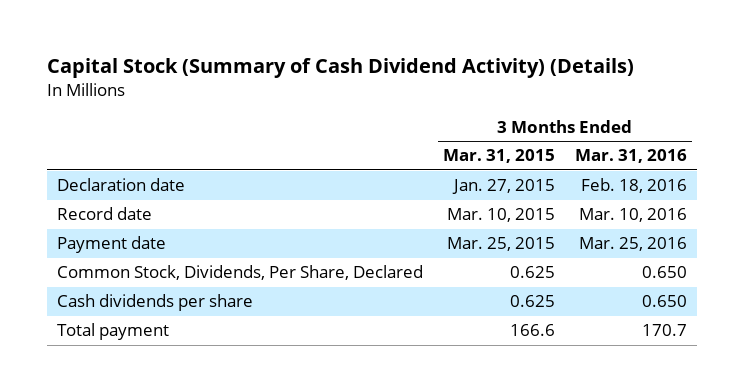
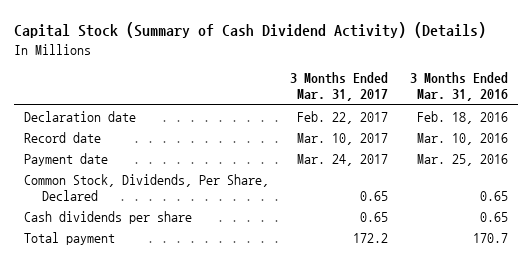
[443,149,556,164] Mar. 31, 2015 -> none
none -> [290,72,389,102] 3 Months Ended Mar. 31, 2017
[642,266,688,279] 0.650 -> [479,190,508,201] 0.65
[642,295,688,308] 0.650 -> [479,211,508,222] 0.65

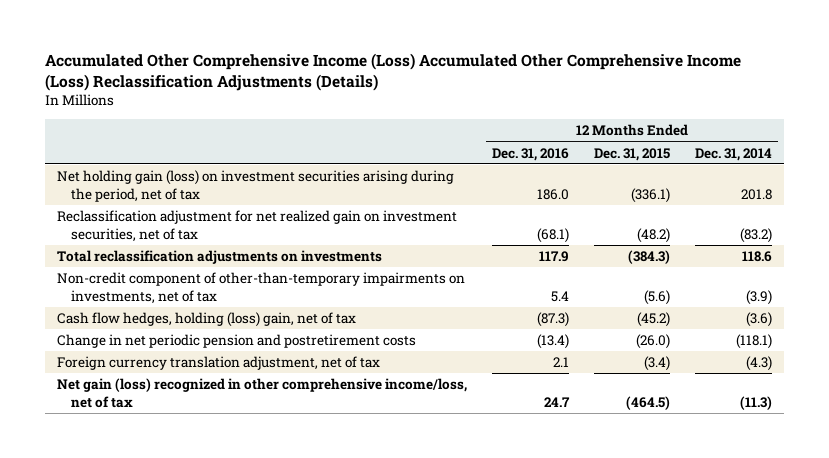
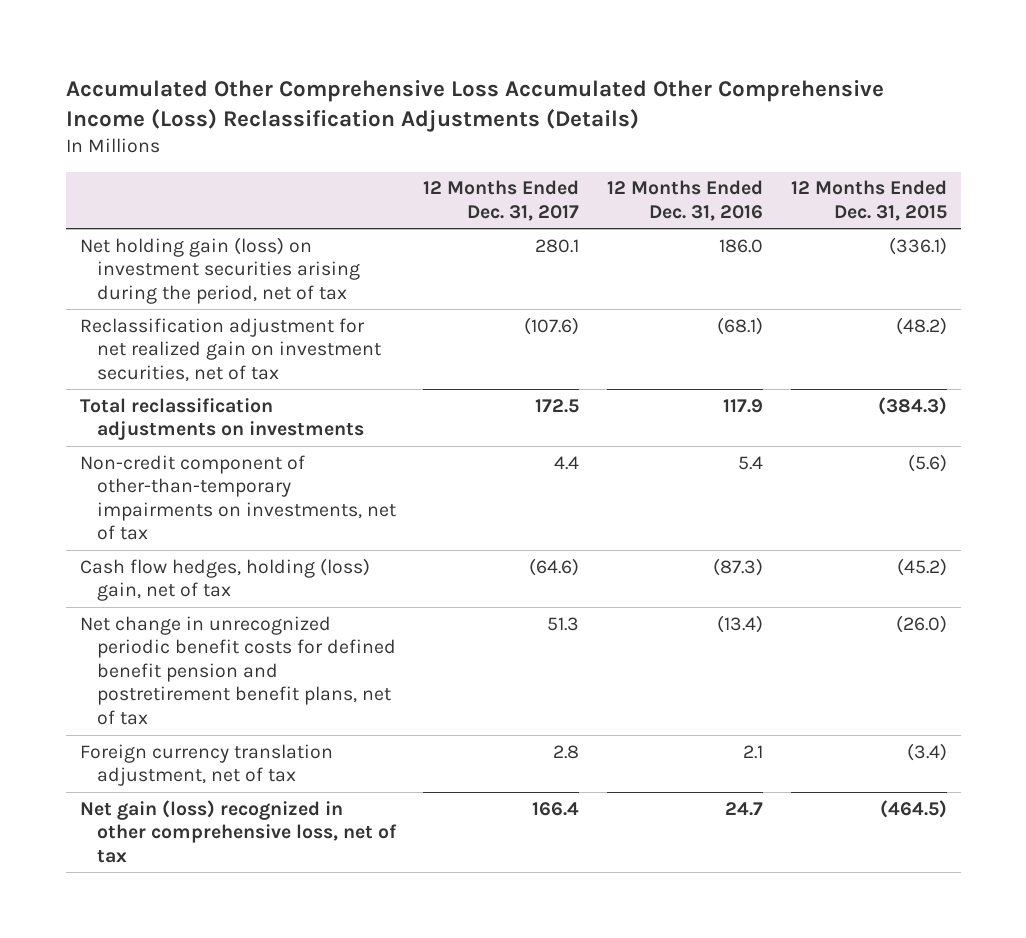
[44,52,741,92] Accumulated Other Comprehensive Income (Loss) Accumulated Other Comprehensive Income (Loss) Reclassification Adjustments (Details) -> [65,79,884,133] Accumulated Other Comprehensive Loss Accumulated Other Comprehensive Income (Loss) Reclassification Adjustments (Details)
[694,147,772,161] Dec. 31, 2014 -> none
none -> [423,180,580,221] 12 Months Ended Dec. 31, 2017
[57,334,417,349] Change in net periodic pension and postretirement costs -> [79,615,396,726] Net change in unrecognized periodic benefit costs for defined benefit pension and postretirement benefit plans, net of tax
[57,378,468,408] Net gain (loss) recognized in other comprehensive income/loss, net of tax -> [79,799,397,863] Net gain (loss) recognized in other comprehensive loss, net of tax

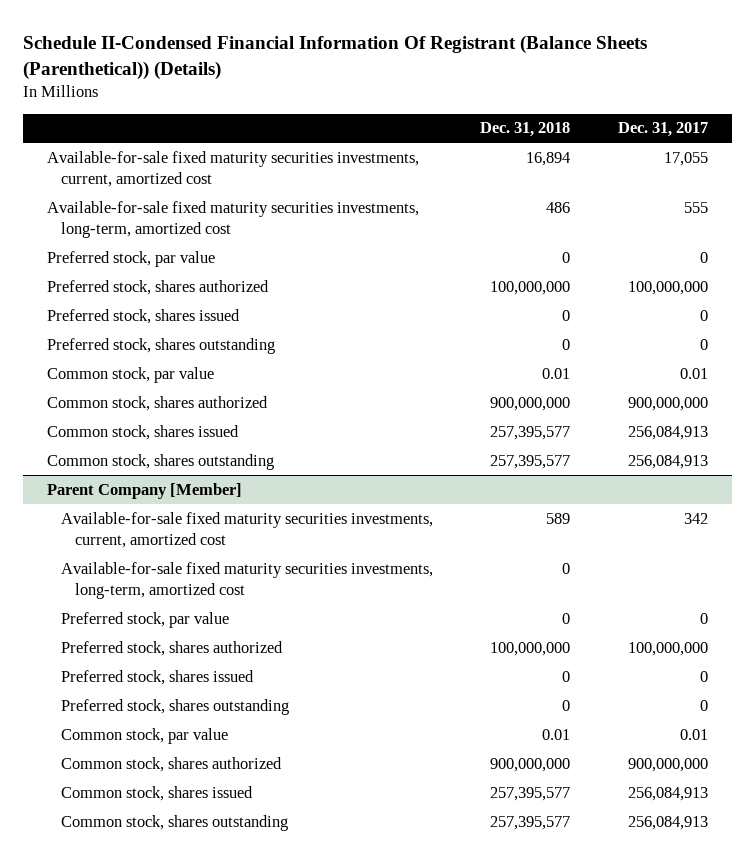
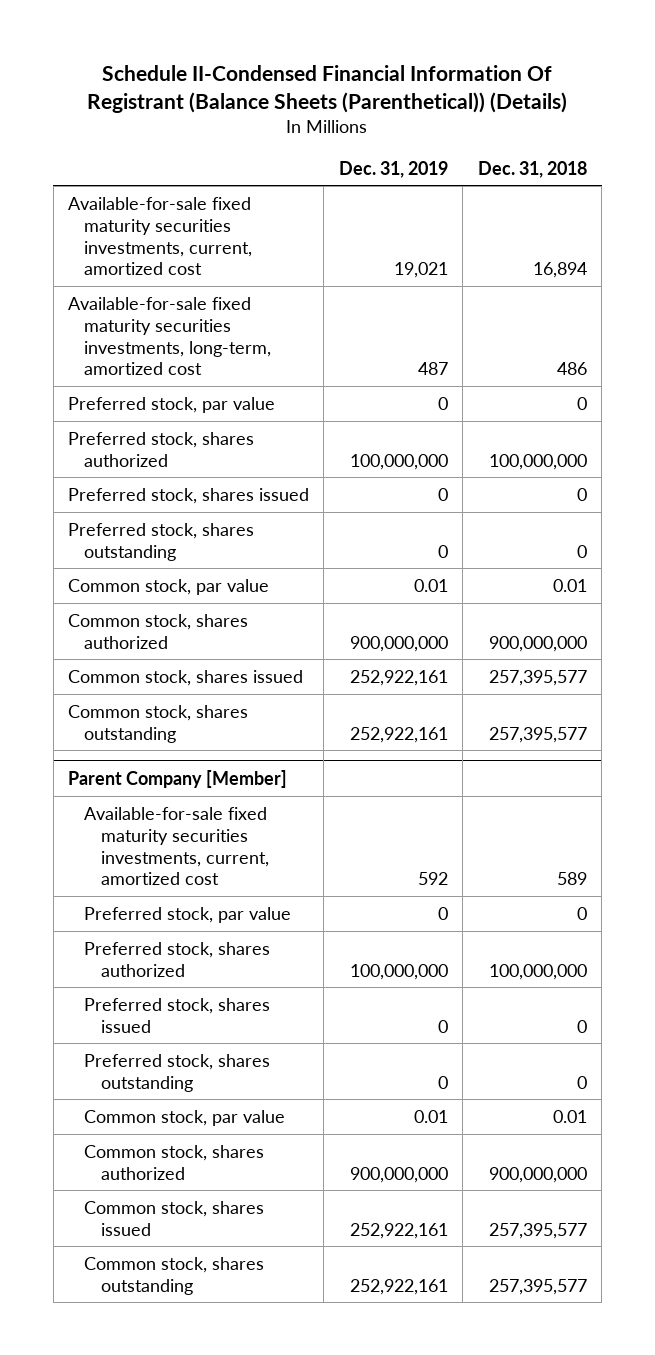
[617,122,708,138] Dec. 31, 2017 -> none
none -> [338,160,448,178] Dec. 31, 2019
[60,561,433,599] Available-for-sale fixed maturity securities investments, long-term, amortized cost -> none

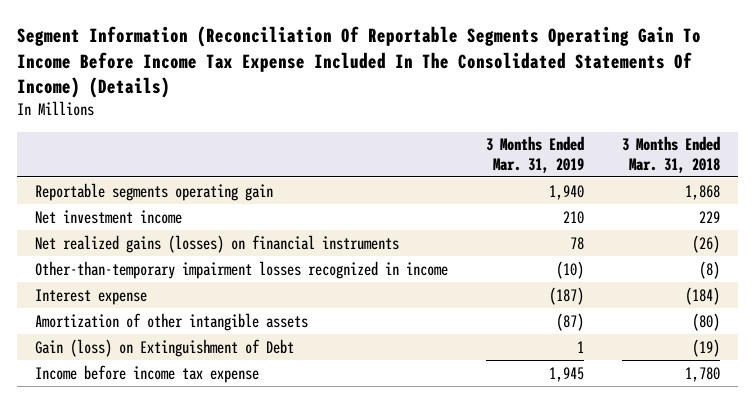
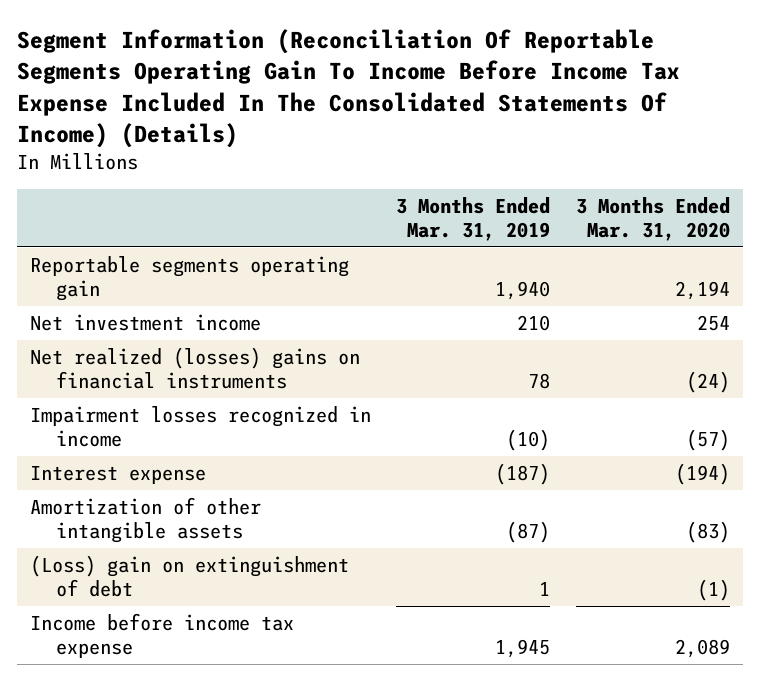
[621,136,720,173] 3 Months Ended Mar. 31, 2018 -> none
none -> [575,197,730,241] 3 Months Ended Mar. 31, 2020
[35,234,400,253] Net realized gains (losses) on financial instruments -> [29,347,360,389] Net realized (losses) gains on financial instruments
[35,260,449,279] Other-than-temporary impairment losses recognized in income -> [29,406,371,447] Impairment losses recognized in income
[35,338,295,357] Gain (loss) on Extinguishment of Debt -> [29,555,349,597] (Loss) gain on extinguishment of debt

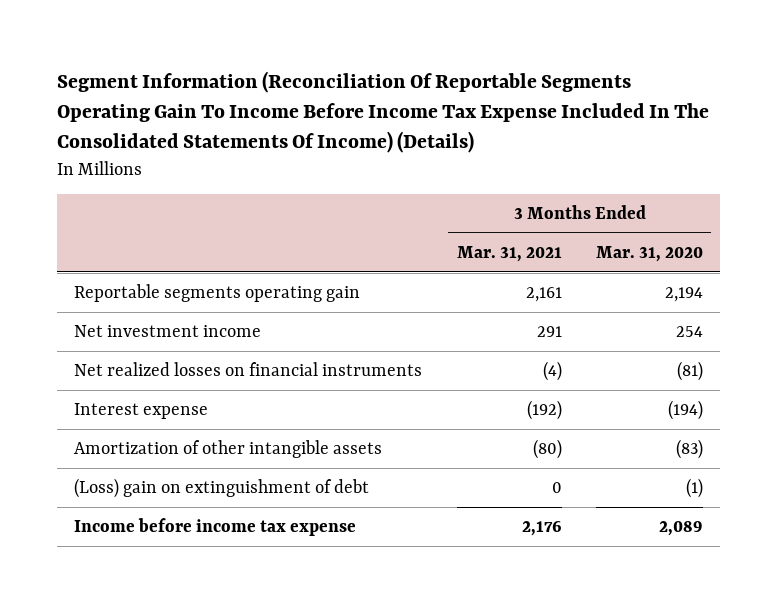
[396,197,551,241] 3 Months Ended Mar. 31, 2019 -> none
none -> [456,245,562,262] Mar. 31, 2021
[29,406,371,447] Impairment losses recognized in income -> none
[29,347,360,389] Net realized (losses) gains on financial instruments -> [74,361,423,376] Net realized losses on financial instruments
[685,370,730,393] (24) -> [676,360,703,381] (81)

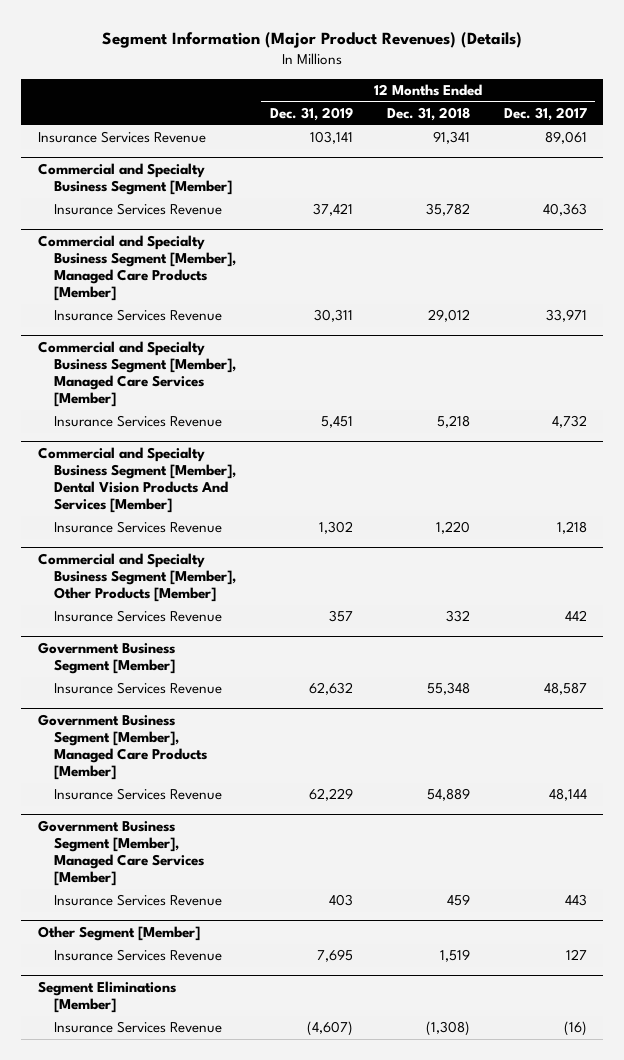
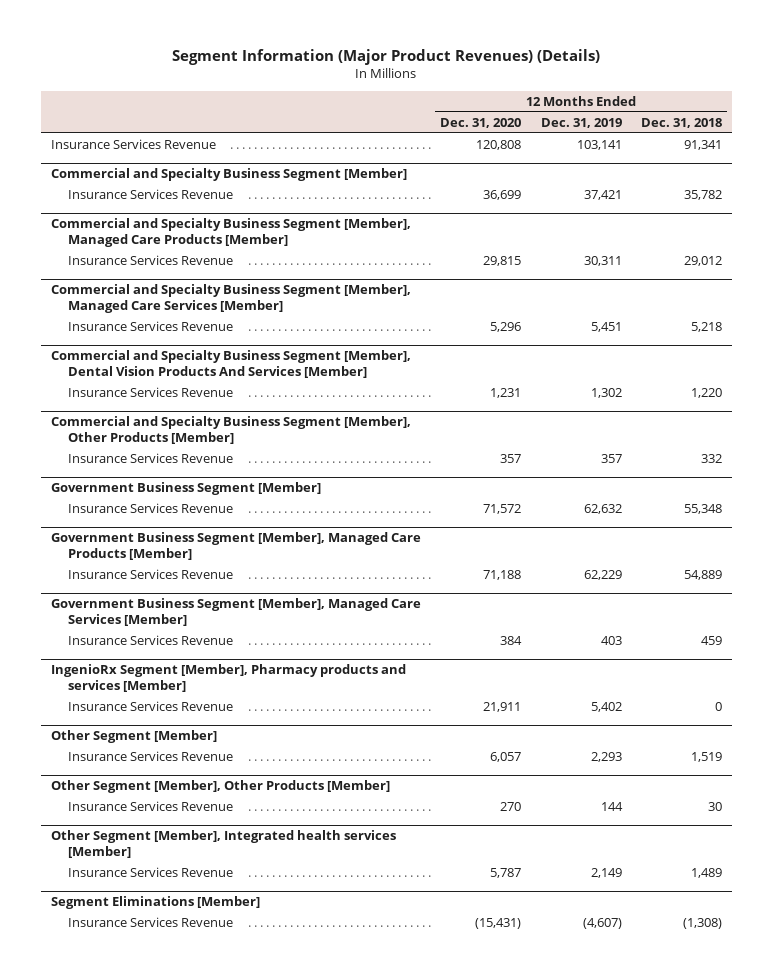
[503,107,587,122] Dec. 31, 2017 -> none
none -> [440,117,522,128] Dec. 31, 2020
none -> [50,664,406,693] IngenioRx Segment [Member], Pharmacy products and services [Member]
none -> [67,700,233,711] Insurance Services Revenue
[316,949,353,963] 7,695 -> [590,751,622,762] 2,293
none -> [50,780,390,794] Other Segment [Member], Other Products [Member]
none -> [67,800,233,811] Insurance Services Revenue
none -> [50,830,396,859] Other Segment [Member], Integrated health services [Member]
none -> [67,866,233,877] Insurance Services Revenue

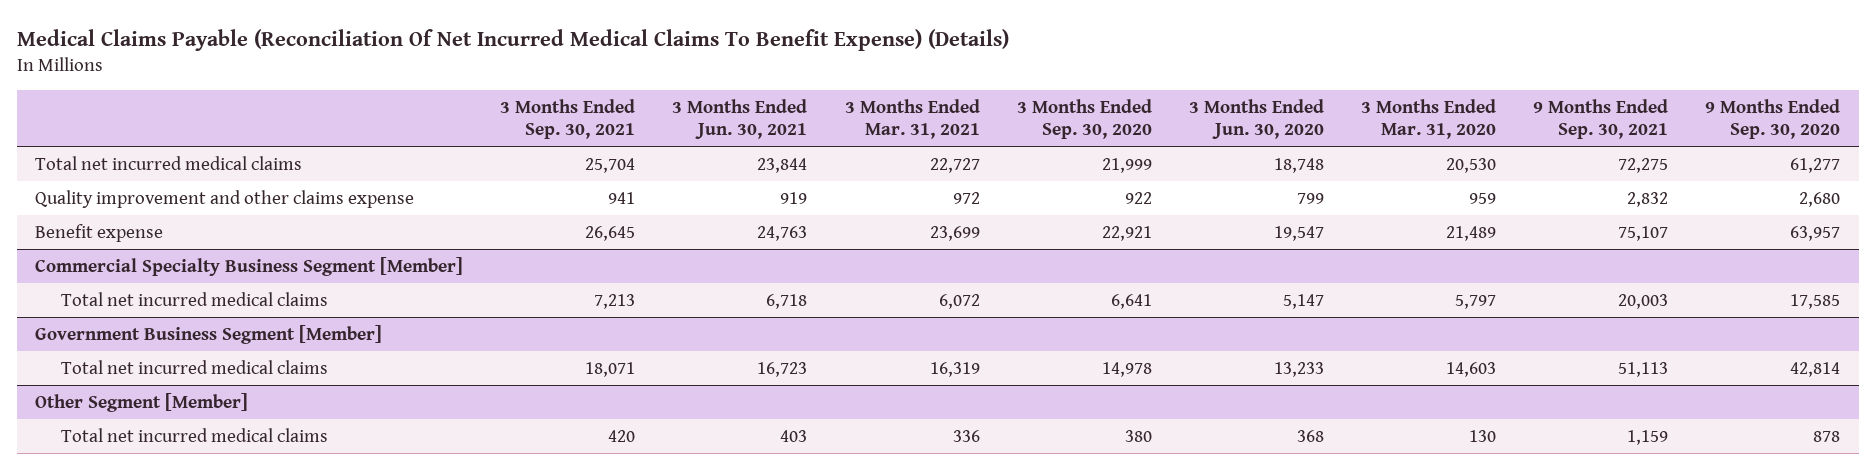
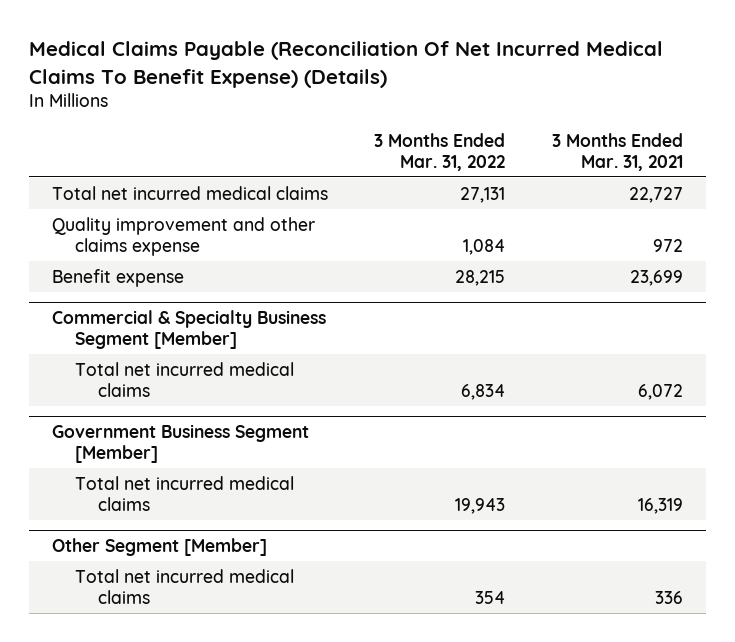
[500,99,636,140] 3 Months Ended Sep. 30, 2021 -> none
[672,99,808,140] 3 Months Ended Jun. 30, 2021 -> none
[1016,99,1152,140] 3 Months Ended Sep. 30, 2020 -> none
[1188,99,1324,140] 3 Months Ended Jun. 30, 2020 -> none
[1360,99,1496,140] 3 Months Ended Mar. 31, 2020 -> none
[1532,99,1668,140] 9 Months Ended Sep. 30, 2021 -> none
[1705,99,1841,140] 9 Months Ended Sep. 30, 2020 -> none
none -> [374,132,506,171] 3 Months Ended Mar. 31, 2022
[35,256,464,276] Commercial Specialty Business Segment [Member] -> [51,310,326,349] Commercial & Specialty Business Segment [Member]

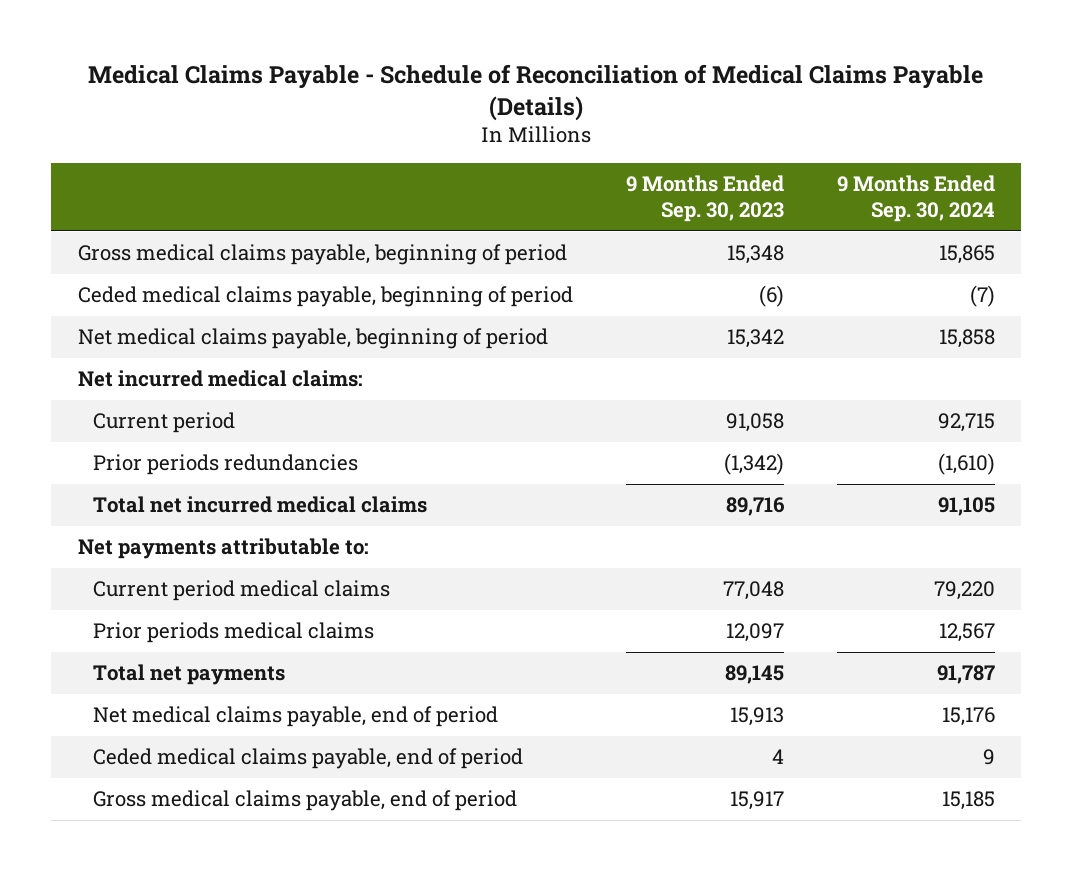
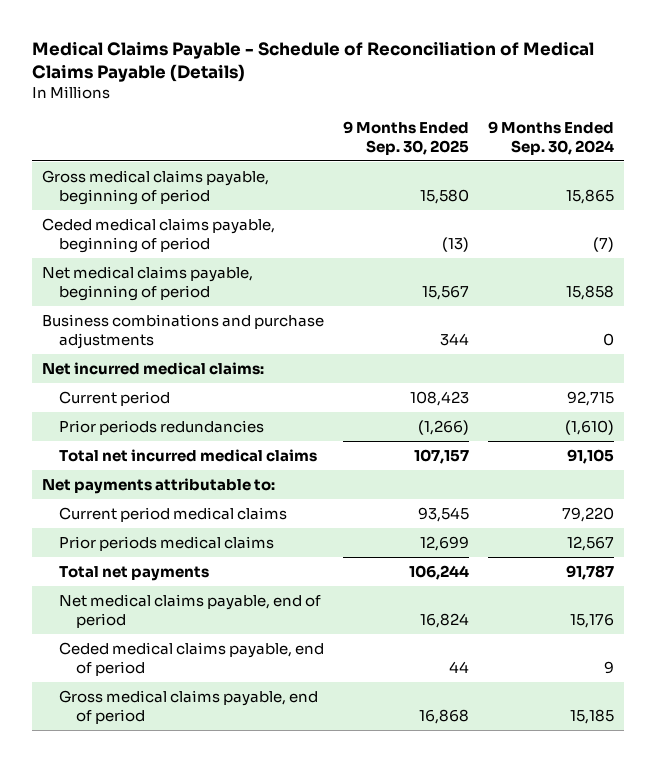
[625,174,784,222] 9 Months Ended Sep. 30, 2023 -> none
none -> [343,121,470,155] 9 Months Ended Sep. 30, 2025
none -> [41,314,324,349] Business combinations and purchase adjustments

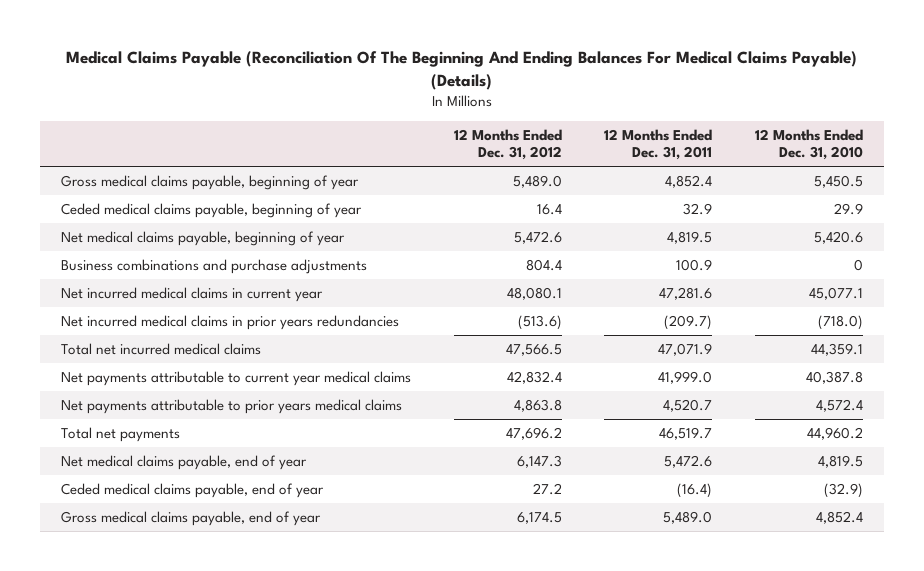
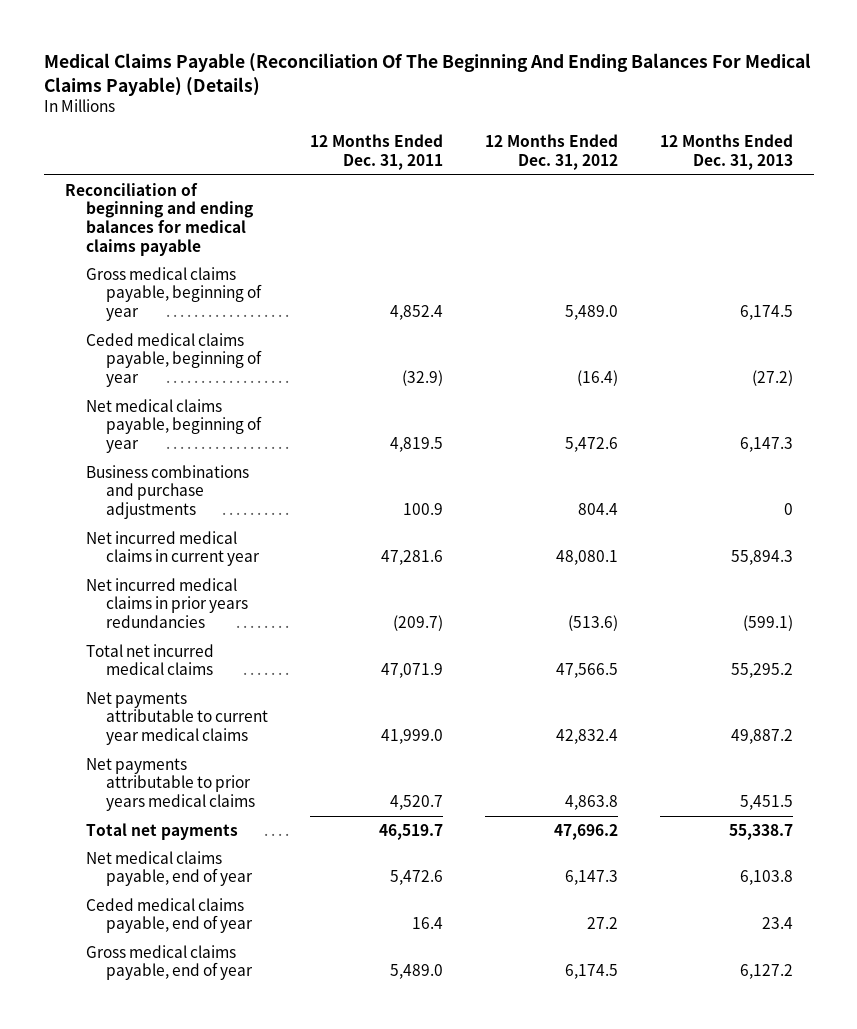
[755,128,864,161] 12 Months Ended Dec. 31, 2010 -> none
none -> [659,134,793,171] 12 Months Ended Dec. 31, 2013
none -> [64,182,253,257] Reconciliation of beginning and ending balances for medical claims payable
[536,203,562,215] 16.4 -> [576,370,618,387] (16.4)
[683,202,713,215] 32.9 -> [402,370,444,387] (32.9)
[677,482,713,498] (16.4) -> [412,917,444,930] 16.4

